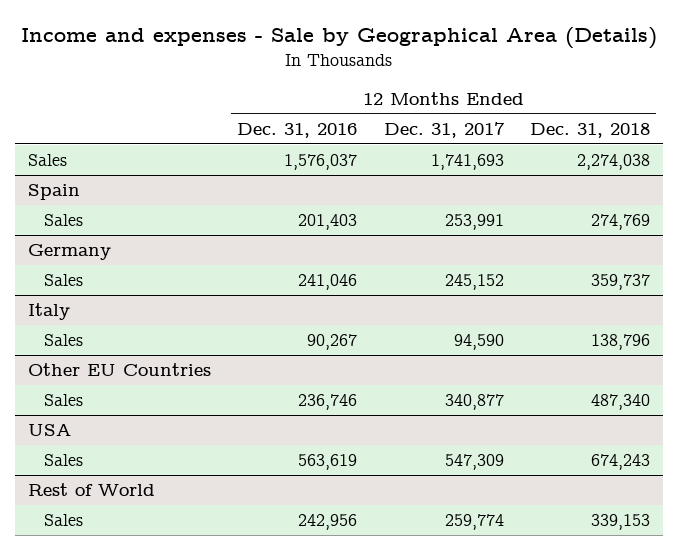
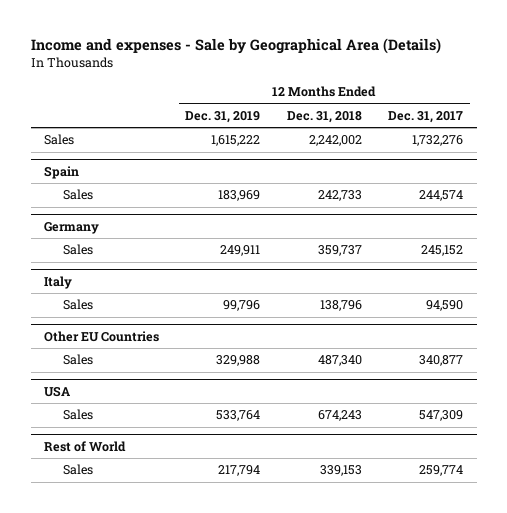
[237,123,358,139] Dec. 31, 2016 -> none
none -> [185,110,261,123] Dec. 31, 2019
[430,154,504,171] 1,741,693 -> [412,135,464,147] 1,732,276
[576,154,650,171] 2,274,038 -> [308,135,362,147] 2,242,002
[444,214,504,231] 253,991 -> [419,190,464,202] 244,574
[590,214,650,231] 274,769 -> [317,190,362,202] 242,733

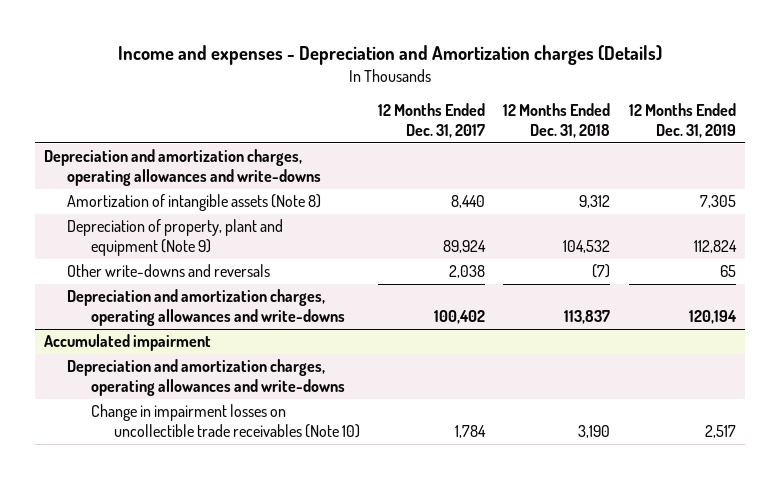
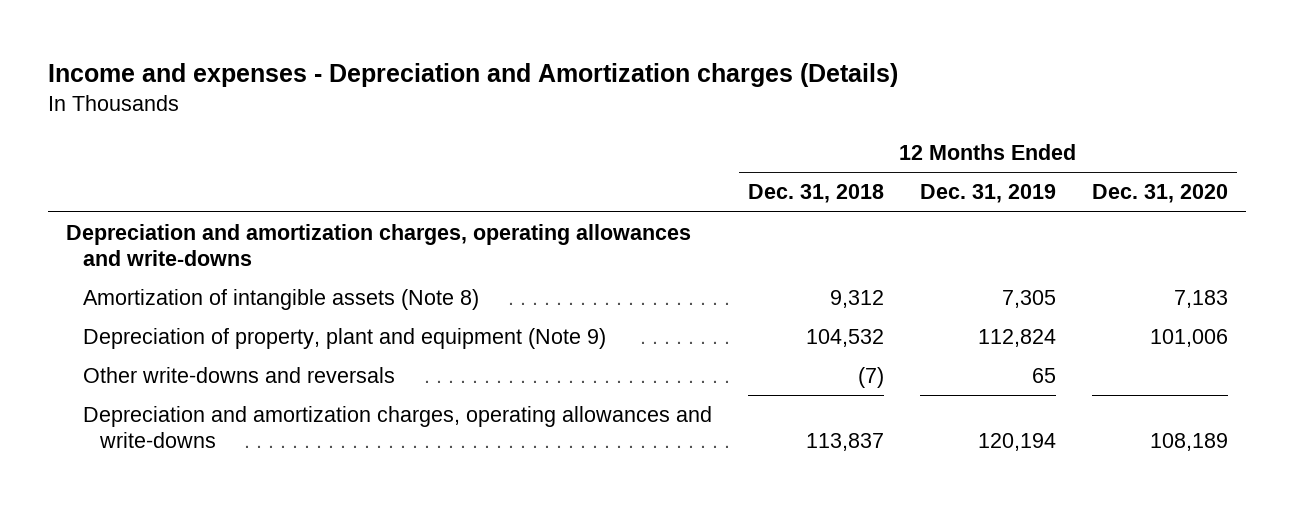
[378,103,486,139] 12 Months Ended Dec. 31, 2017 -> none
none -> [1091,184,1228,204] Dec. 31, 2020
[44,334,212,352] Accumulated impairment -> none
[67,359,345,397] Depreciation and amortization charges, operating allowances and write-downs -> none
[90,404,360,439] Change in impairment losses on uncollectible trade receivables (Note 10) -> none

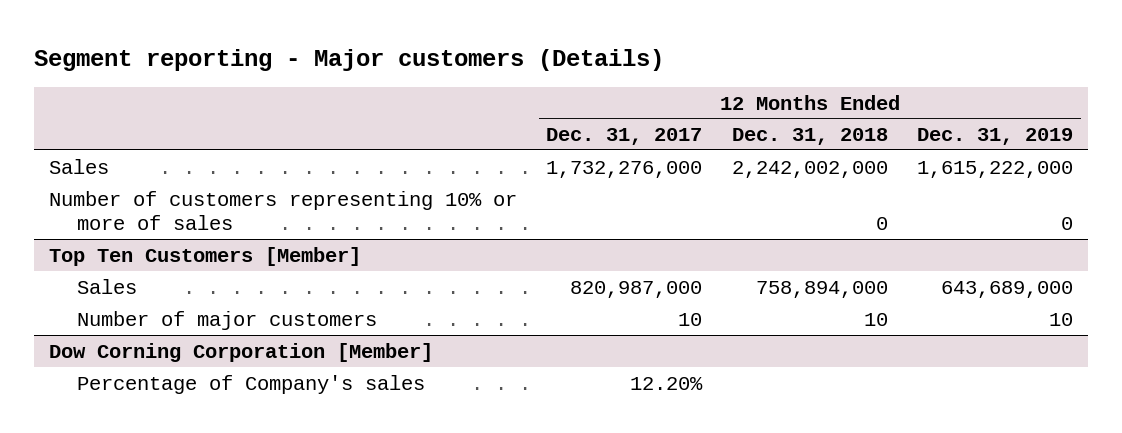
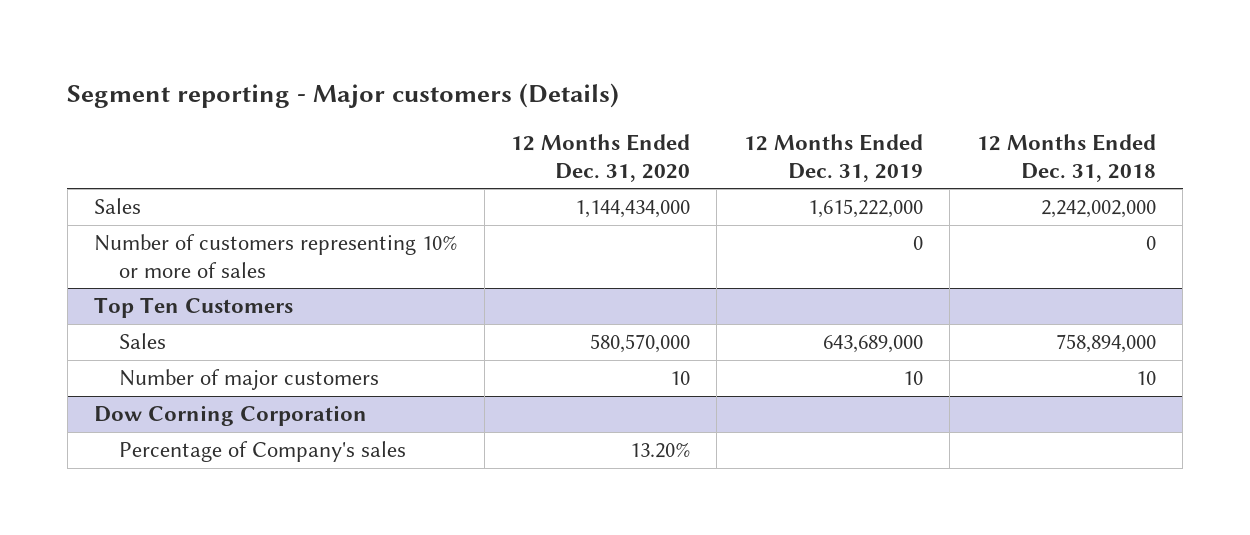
[546,128,703,146] Dec. 31, 2017 -> none
none -> [511,134,691,182] 12 Months Ended Dec. 31, 2020
[48,246,361,266] Top Ten Customers [Member] -> [94,297,294,319] Top Ten Customers
[48,342,433,362] Dow Corning Corporation [Member] -> [94,405,368,427] Dow Corning Corporation

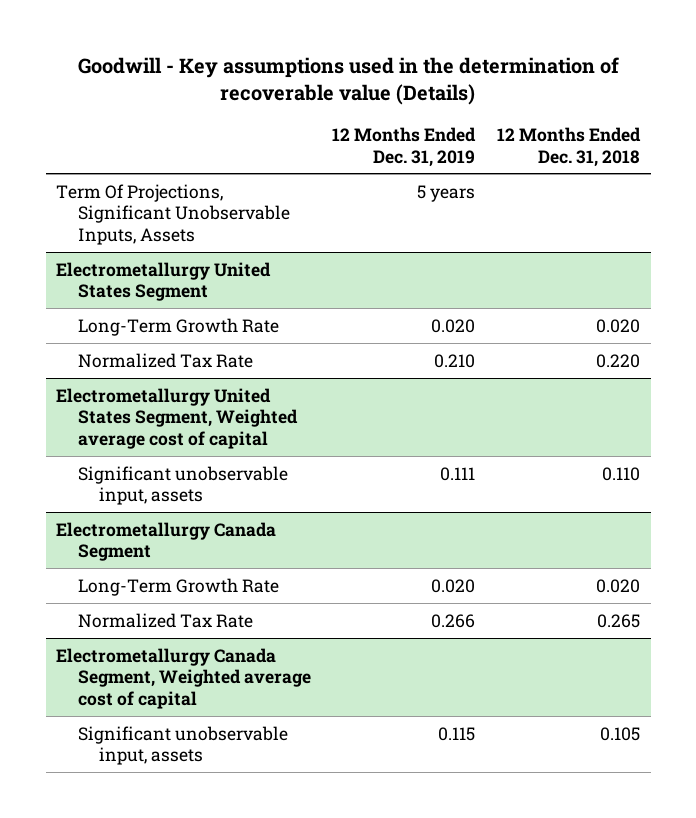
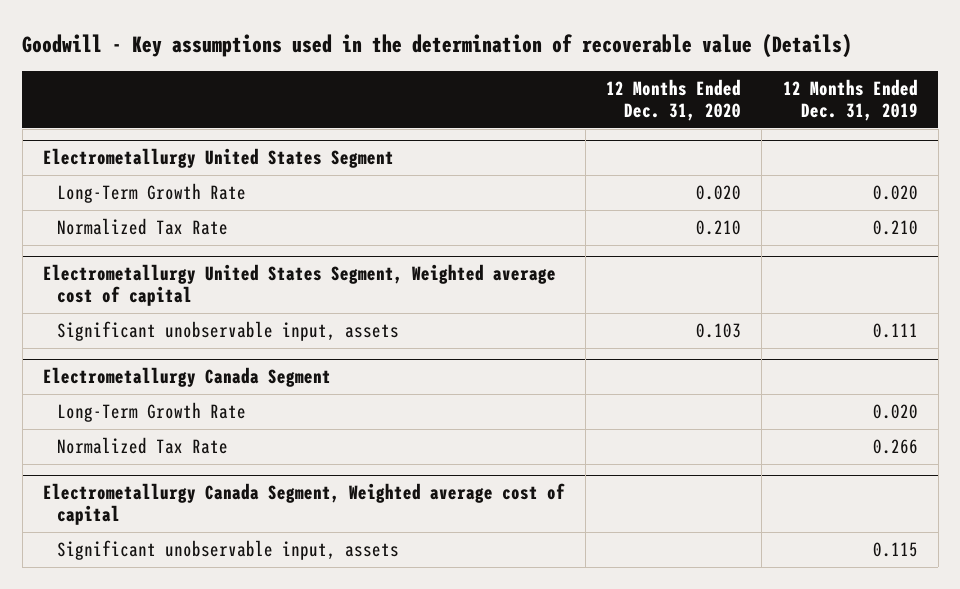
[496,126,641,167] 12 Months Ended Dec. 31, 2018 -> none
none -> [606,78,742,122] 12 Months Ended Dec. 31, 2020
[56,183,290,245] Term Of Projections, Significant Unobservable Inputs, Assets -> none

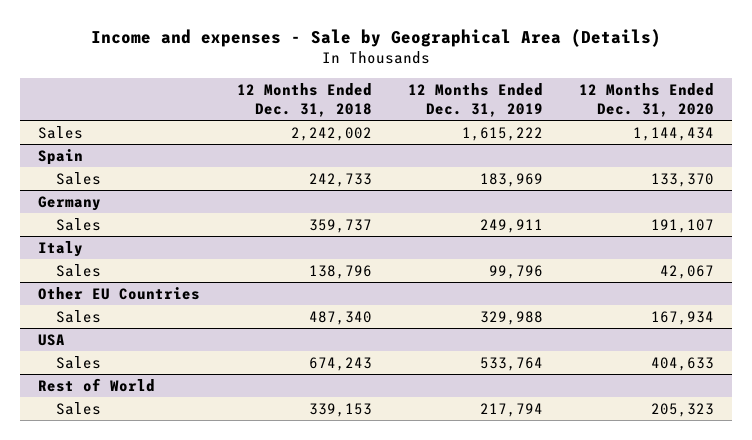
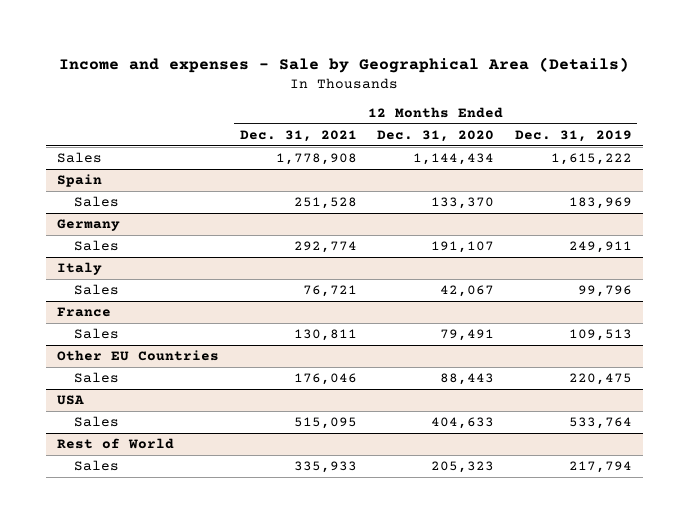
[236,83,372,117] 12 Months Ended Dec. 31, 2018 -> none
none -> [239,130,357,143] Dec. 31, 2021
none -> [56,307,111,318] France
none -> [74,328,120,340] Sales
[479,310,543,325] 329,988 -> [569,373,633,386] 220,475
[651,310,715,325] 167,934 -> [440,373,495,386] 88,443

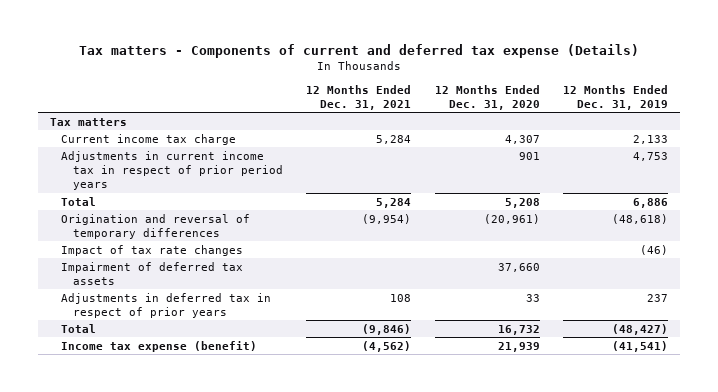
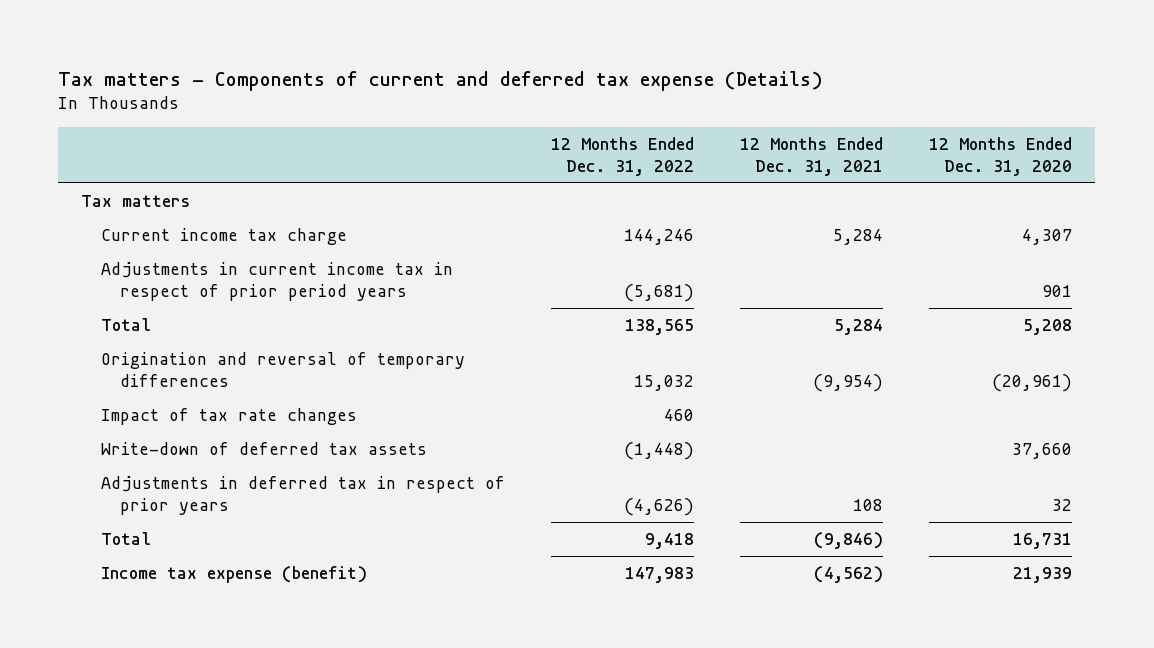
[563,84,669,110] 12 Months Ended Dec. 31, 2019 -> none
none -> [550,136,694,176] 12 Months Ended Dec. 31, 2022
[61,261,244,285] Impairment of deferred tax assets -> [100,442,427,456] Write-down of deferred tax assets
[525,293,540,302] 33 -> [1052,499,1073,512] 32
[497,324,540,335] 16,732 -> [1013,533,1073,550] 16,731

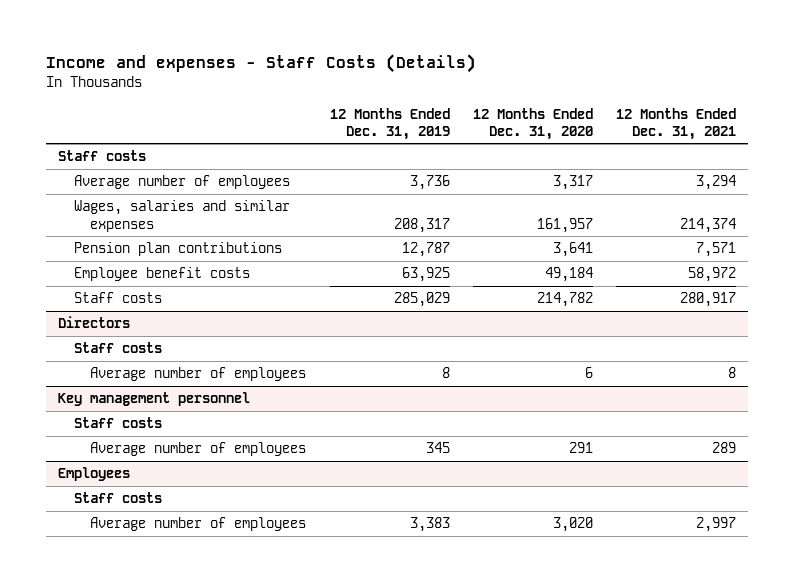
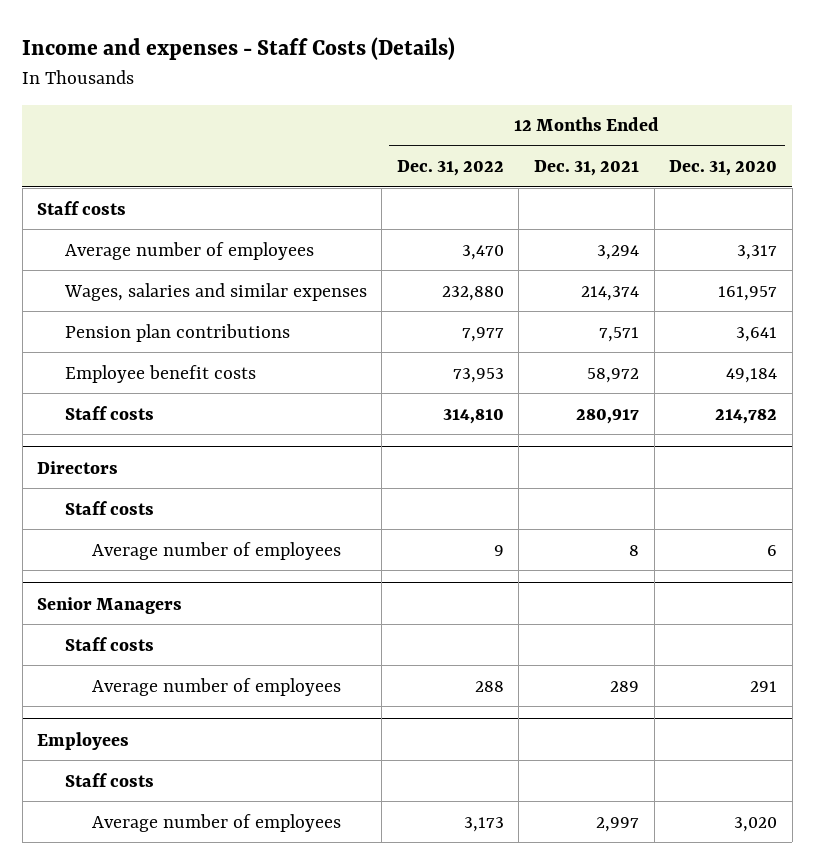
[329,107,450,140] 12 Months Ended Dec. 31, 2019 -> none
none -> [396,160,504,177] Dec. 31, 2022
[58,392,251,407] Key management personnel -> [37,596,183,614] Senior Managers

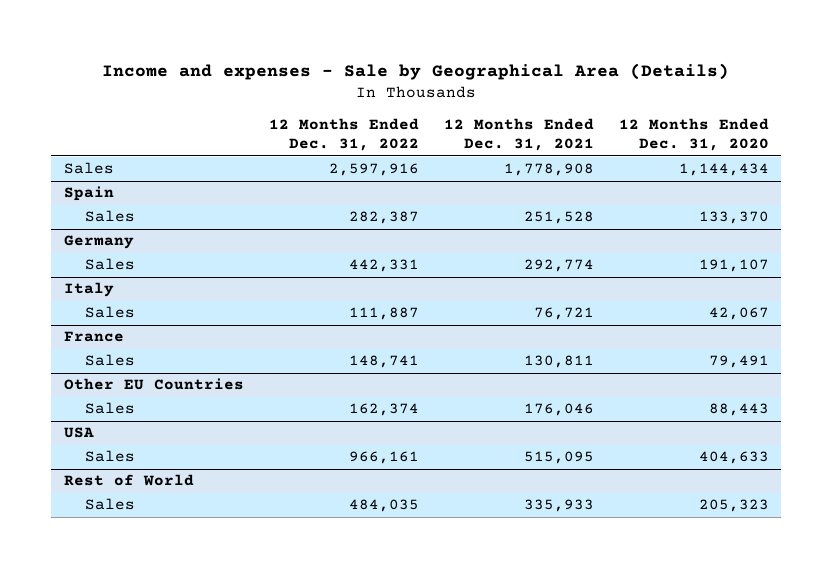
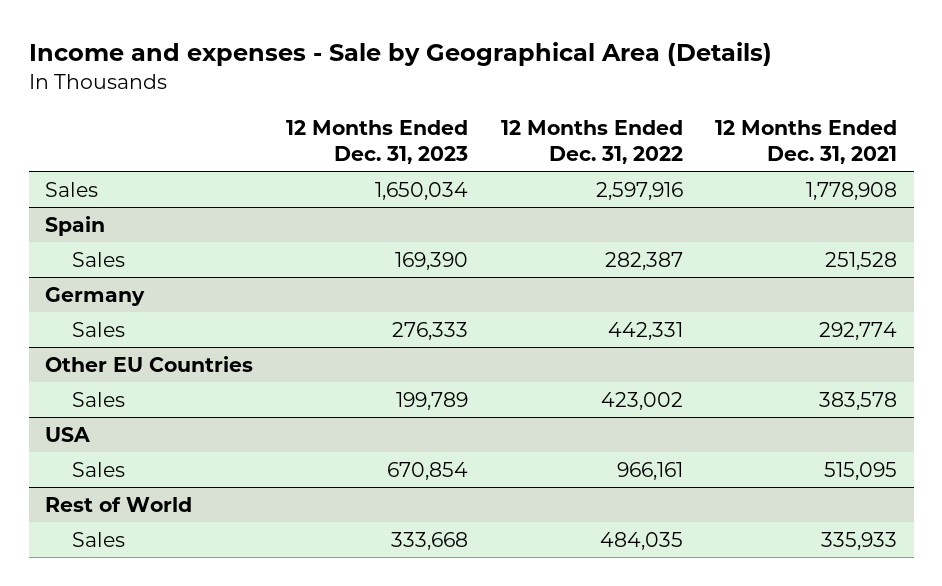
[618,118,769,152] 12 Months Ended Dec. 31, 2020 -> none
none -> [285,119,468,164] 12 Months Ended Dec. 31, 2023
[63,282,114,298] Italy -> none
[85,306,136,319] Sales -> none
[63,331,124,343] France -> none
[85,354,136,367] Sales -> none
[348,403,419,417] 162,374 -> [600,391,683,410] 423,002
[523,403,594,417] 176,046 -> [819,391,898,410] 383,578

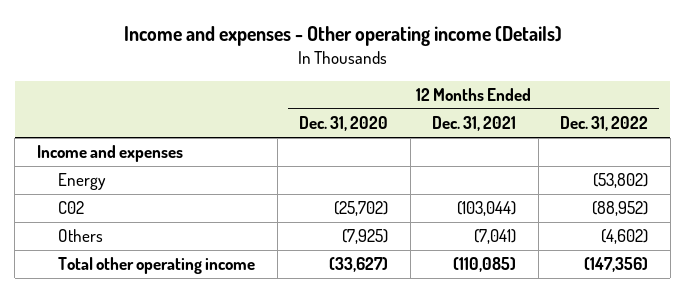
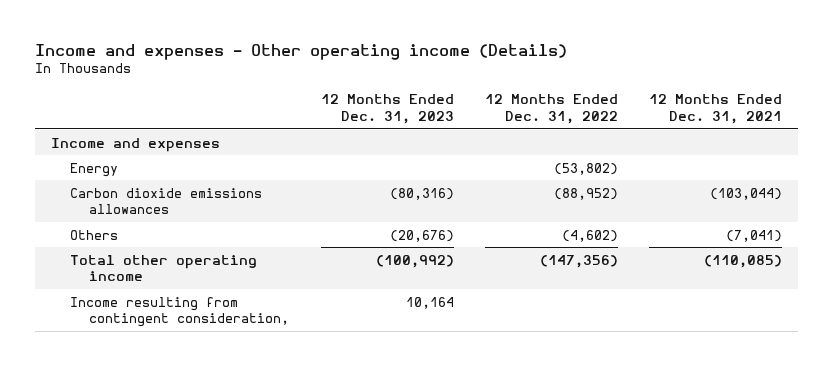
[299,116,389,132] Dec. 31, 2020 -> none
none -> [320,94,454,124] 12 Months Ended Dec. 31, 2023
[58,201,85,215] C02 -> [70,187,263,215] Carbon dioxide emissions allowances
none -> [70,296,290,328] Income resulting from contingent consideration,

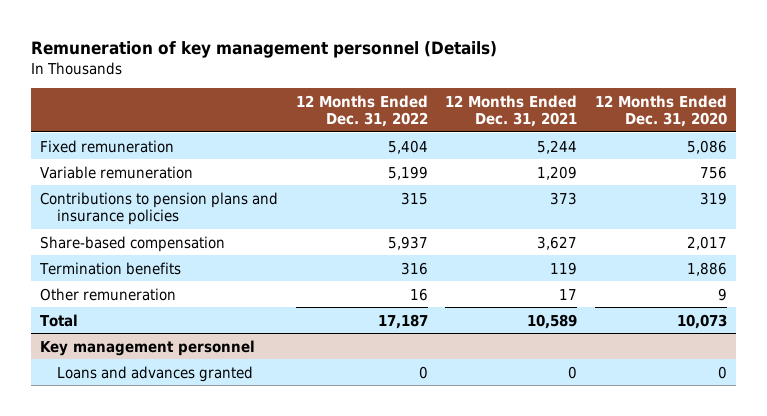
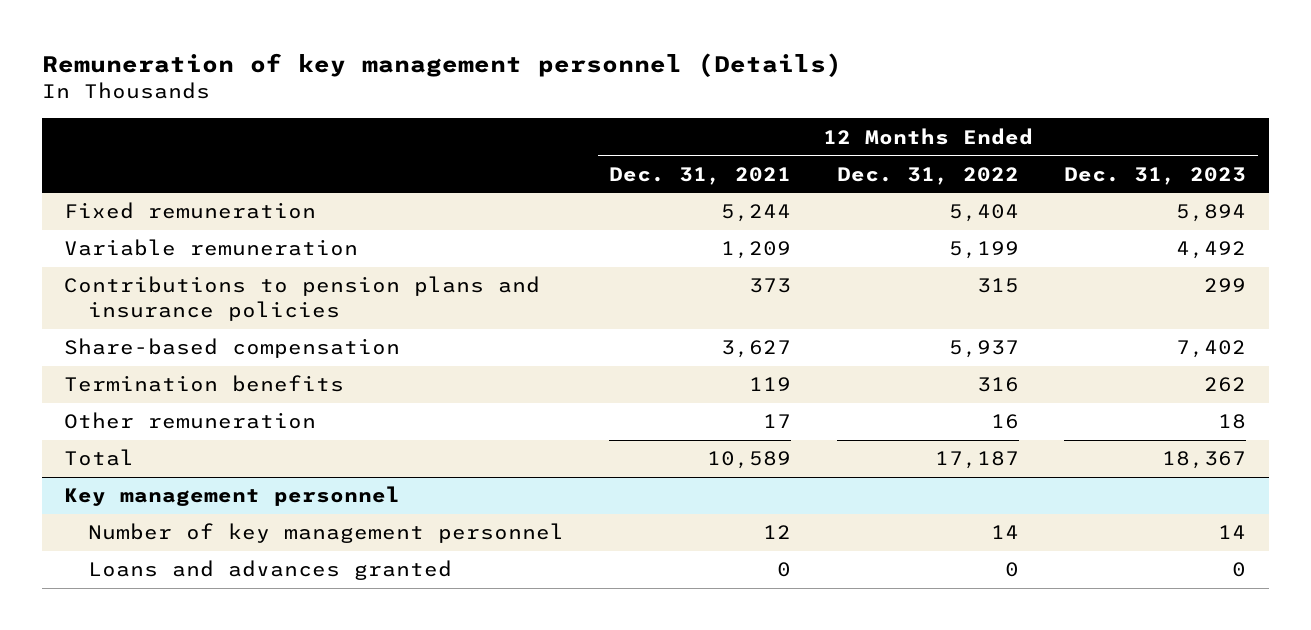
[594,94,727,127] 12 Months Ended Dec. 31, 2020 -> none
none -> [1064,166,1247,185] Dec. 31, 2023
none -> [87,523,564,544] Number of key management personnel

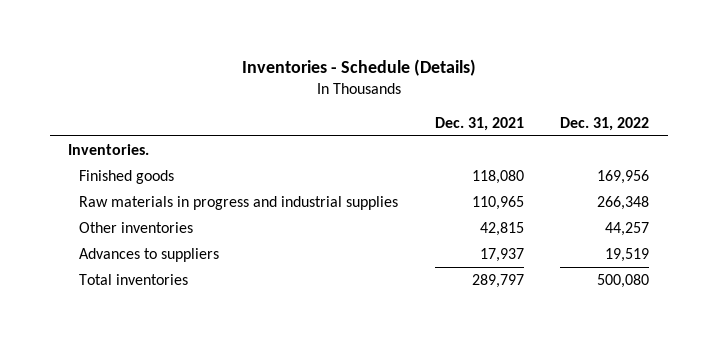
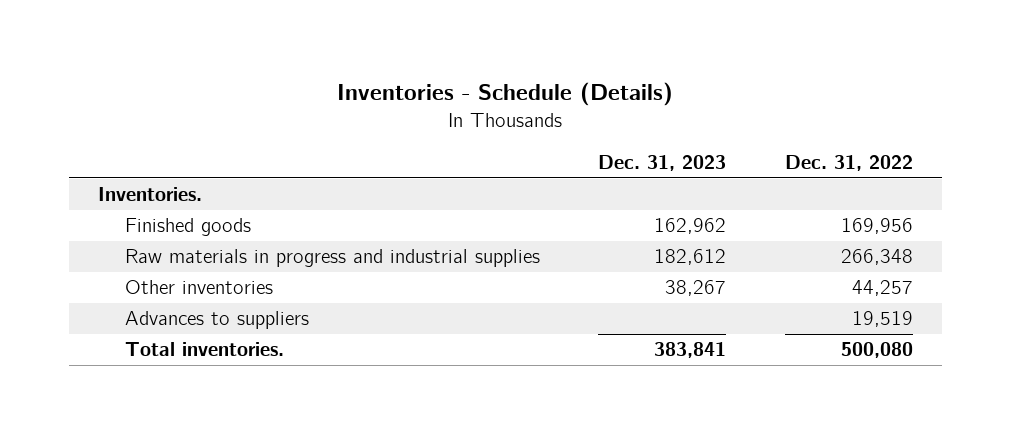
[434,116,524,131] Dec. 31, 2021 -> none
none -> [598,155,727,172] Dec. 31, 2023
[79,273,189,285] Total inventories -> [125,342,285,357] Total inventories.

